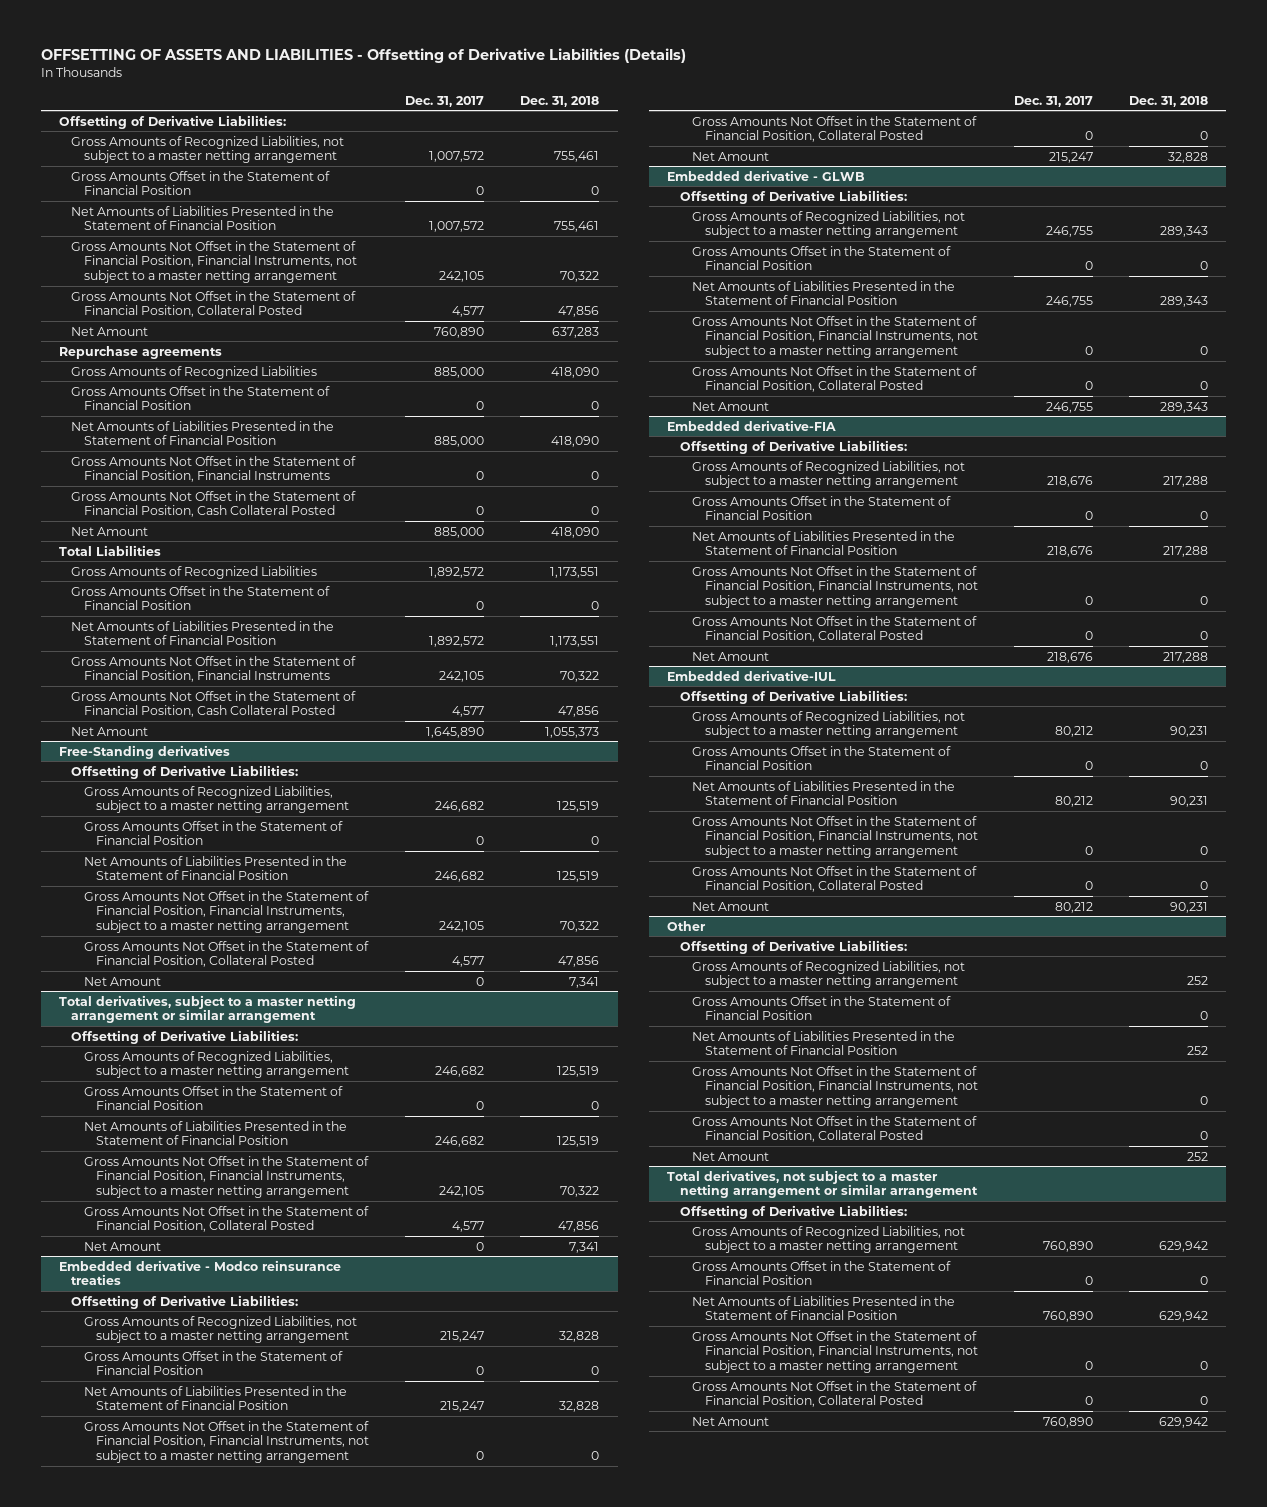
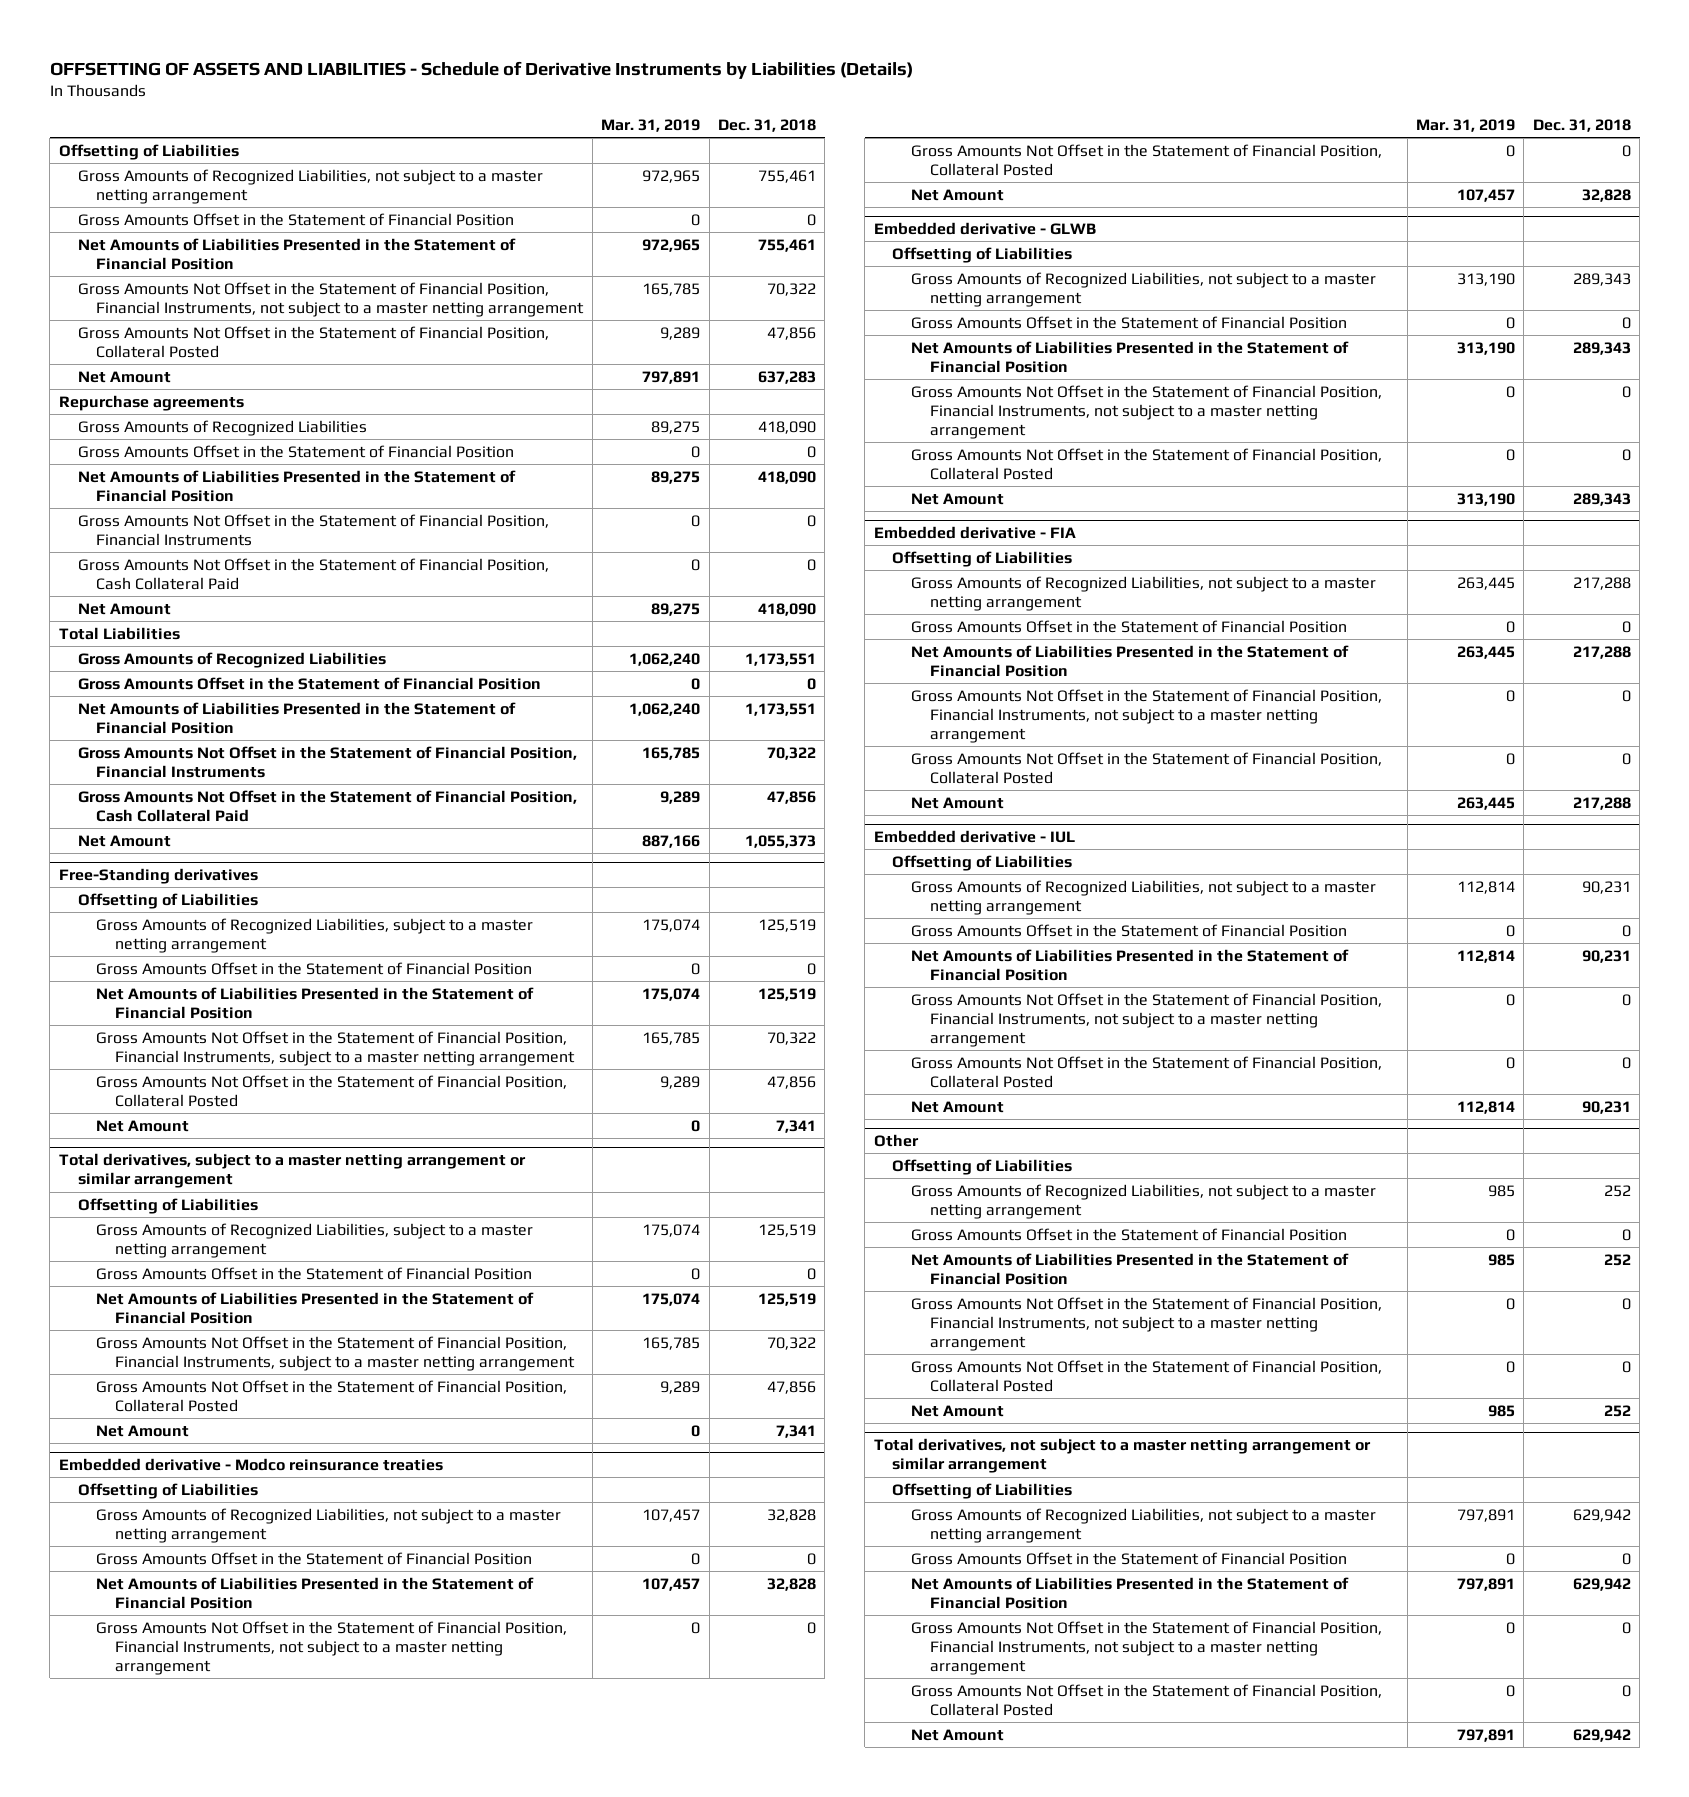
[40,48,686,64] OFFSETTING OF ASSETS AND LIABILITIES - Offsetting of Derivative Liabilities (Details) -> [49,60,913,79] OFFSETTING OF ASSETS AND LIABILITIES - Schedule of Derivative Instruments by Liabilities (Details)
[405,95,485,107] Dec. 31, 2017 -> none
none -> [601,118,701,132] Mar. 31, 2019
[58,114,286,129] Offsetting of Derivative Liabilities: -> [58,143,239,160] Offsetting of Liabilities
[71,490,357,518] Gross Amounts Not Offset in the Statement of Financial Position, Cash Collateral Posted -> [77,557,549,590] Gross Amounts Not Offset in the Statement of Financial Position, Cash Collateral Paid
[71,690,357,718] Gross Amounts Not Offset in the Statement of Financial Position, Cash Collateral Posted -> [77,789,577,822] Gross Amounts Not Offset in the Statement of Financial Position, Cash Collateral Paid
[71,764,299,779] Offsetting of Derivative Liabilities: -> [77,892,258,909] Offsetting of Liabilities
[71,1029,299,1044] Offsetting of Derivative Liabilities: -> [77,1197,258,1214] Offsetting of Liabilities
[71,1294,299,1309] Offsetting of Derivative Liabilities: -> [77,1482,258,1499] Offsetting of Liabilities
[679,189,907,204] Offsetting of Derivative Liabilities: -> [892,246,1073,263] Offsetting of Liabilities
[667,419,837,431] Embedded derivative-FIA -> [873,526,1076,540] Embedded derivative - FIA
[679,439,907,454] Offsetting of Derivative Liabilities: -> [892,550,1073,567] Offsetting of Liabilities
[667,669,837,681] Embedded derivative-IUL -> [873,830,1075,844] Embedded derivative - IUL
[679,689,907,704] Offsetting of Derivative Liabilities: -> [892,854,1073,871] Offsetting of Liabilities
[679,939,907,954] Offsetting of Derivative Liabilities: -> [892,1158,1073,1175] Offsetting of Liabilities
[679,1204,907,1219] Offsetting of Derivative Liabilities: -> [892,1482,1073,1499] Offsetting of Liabilities

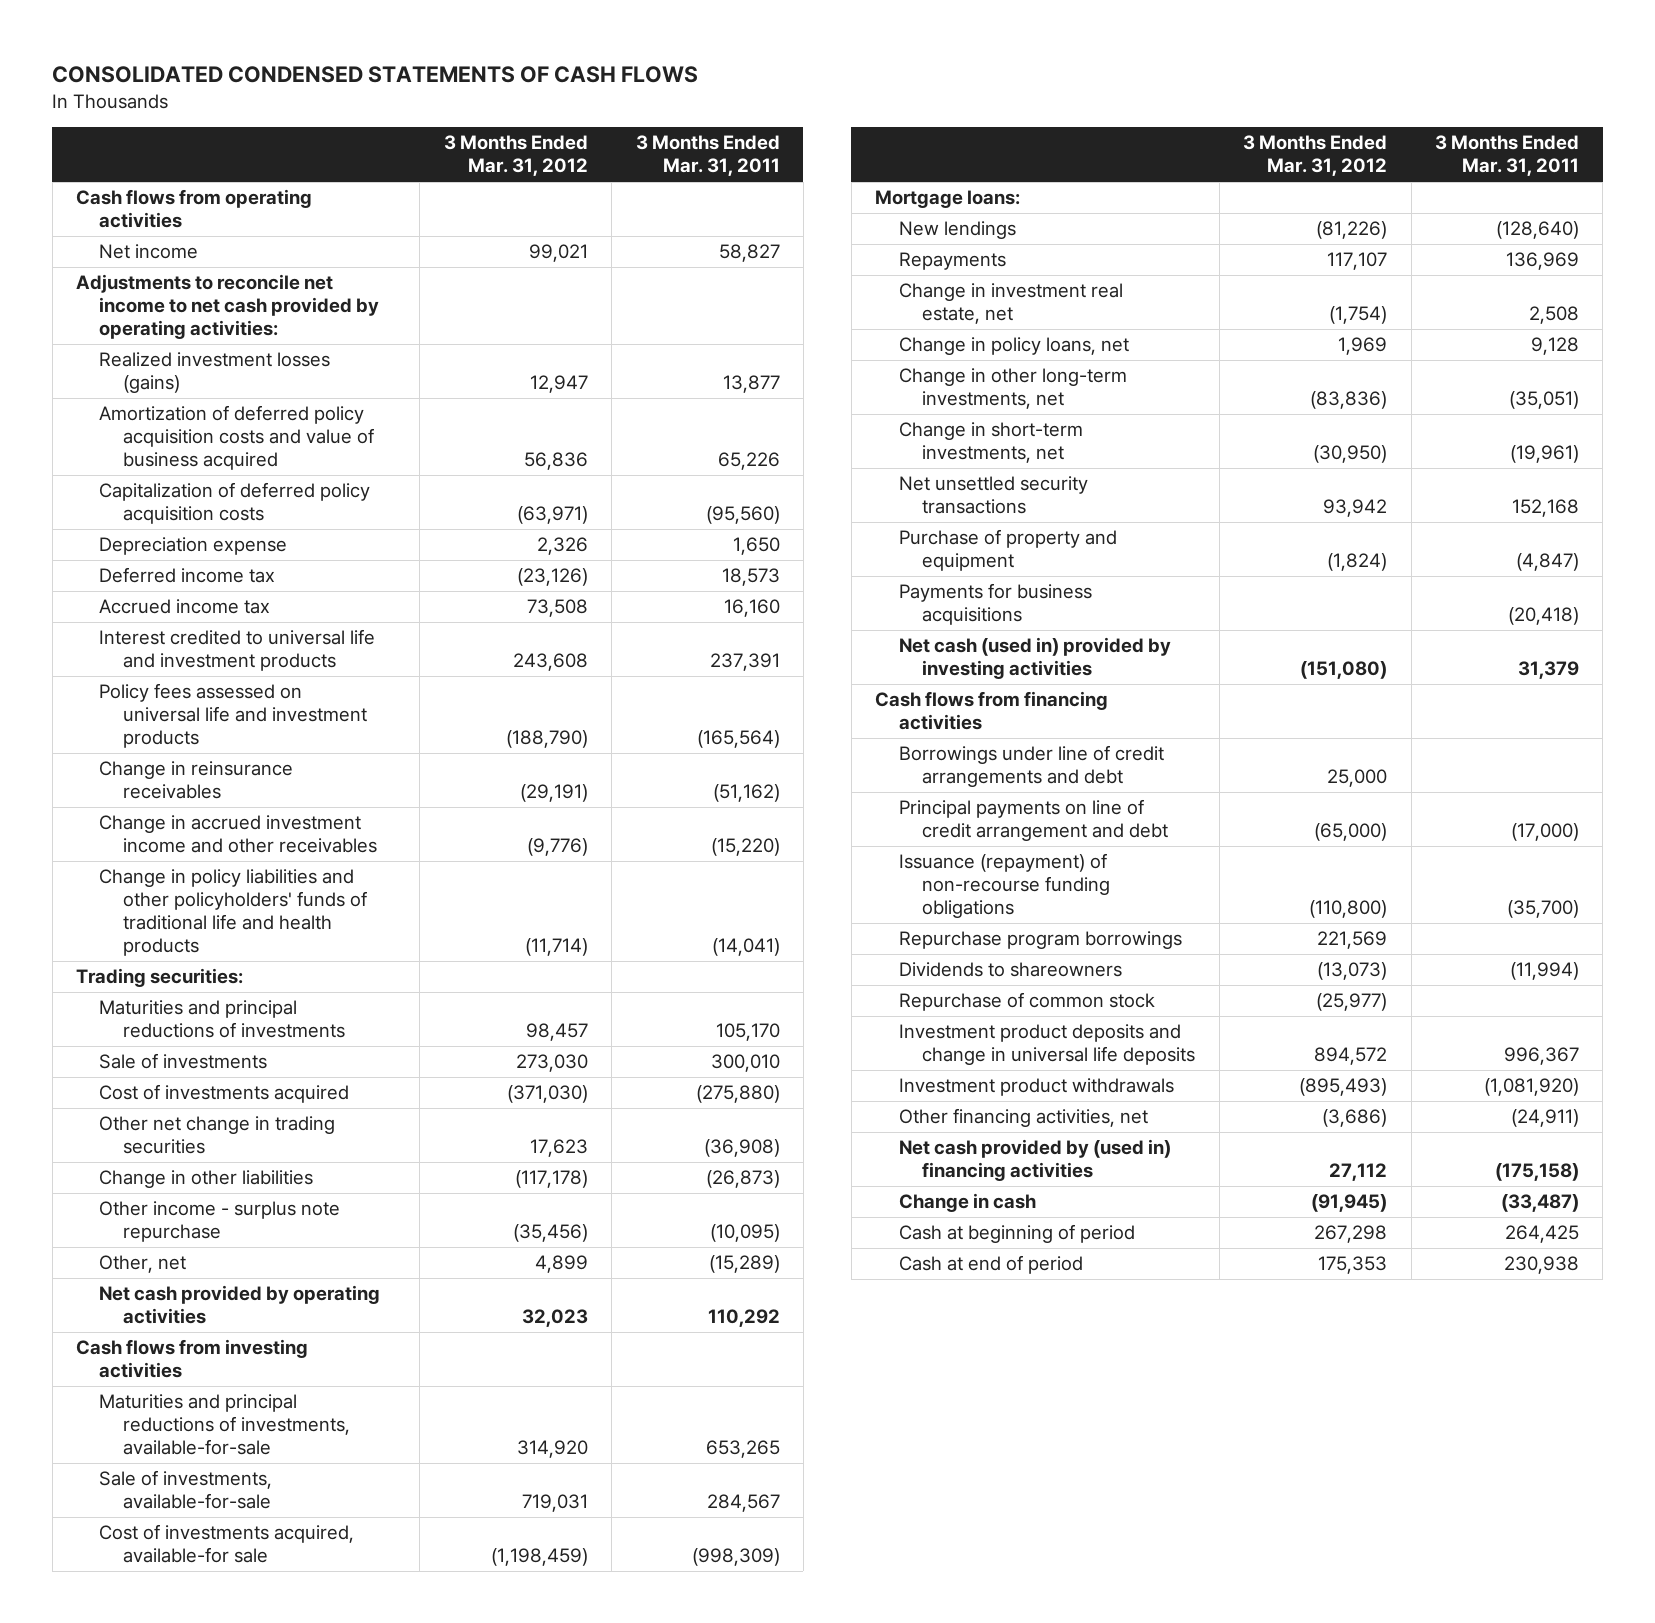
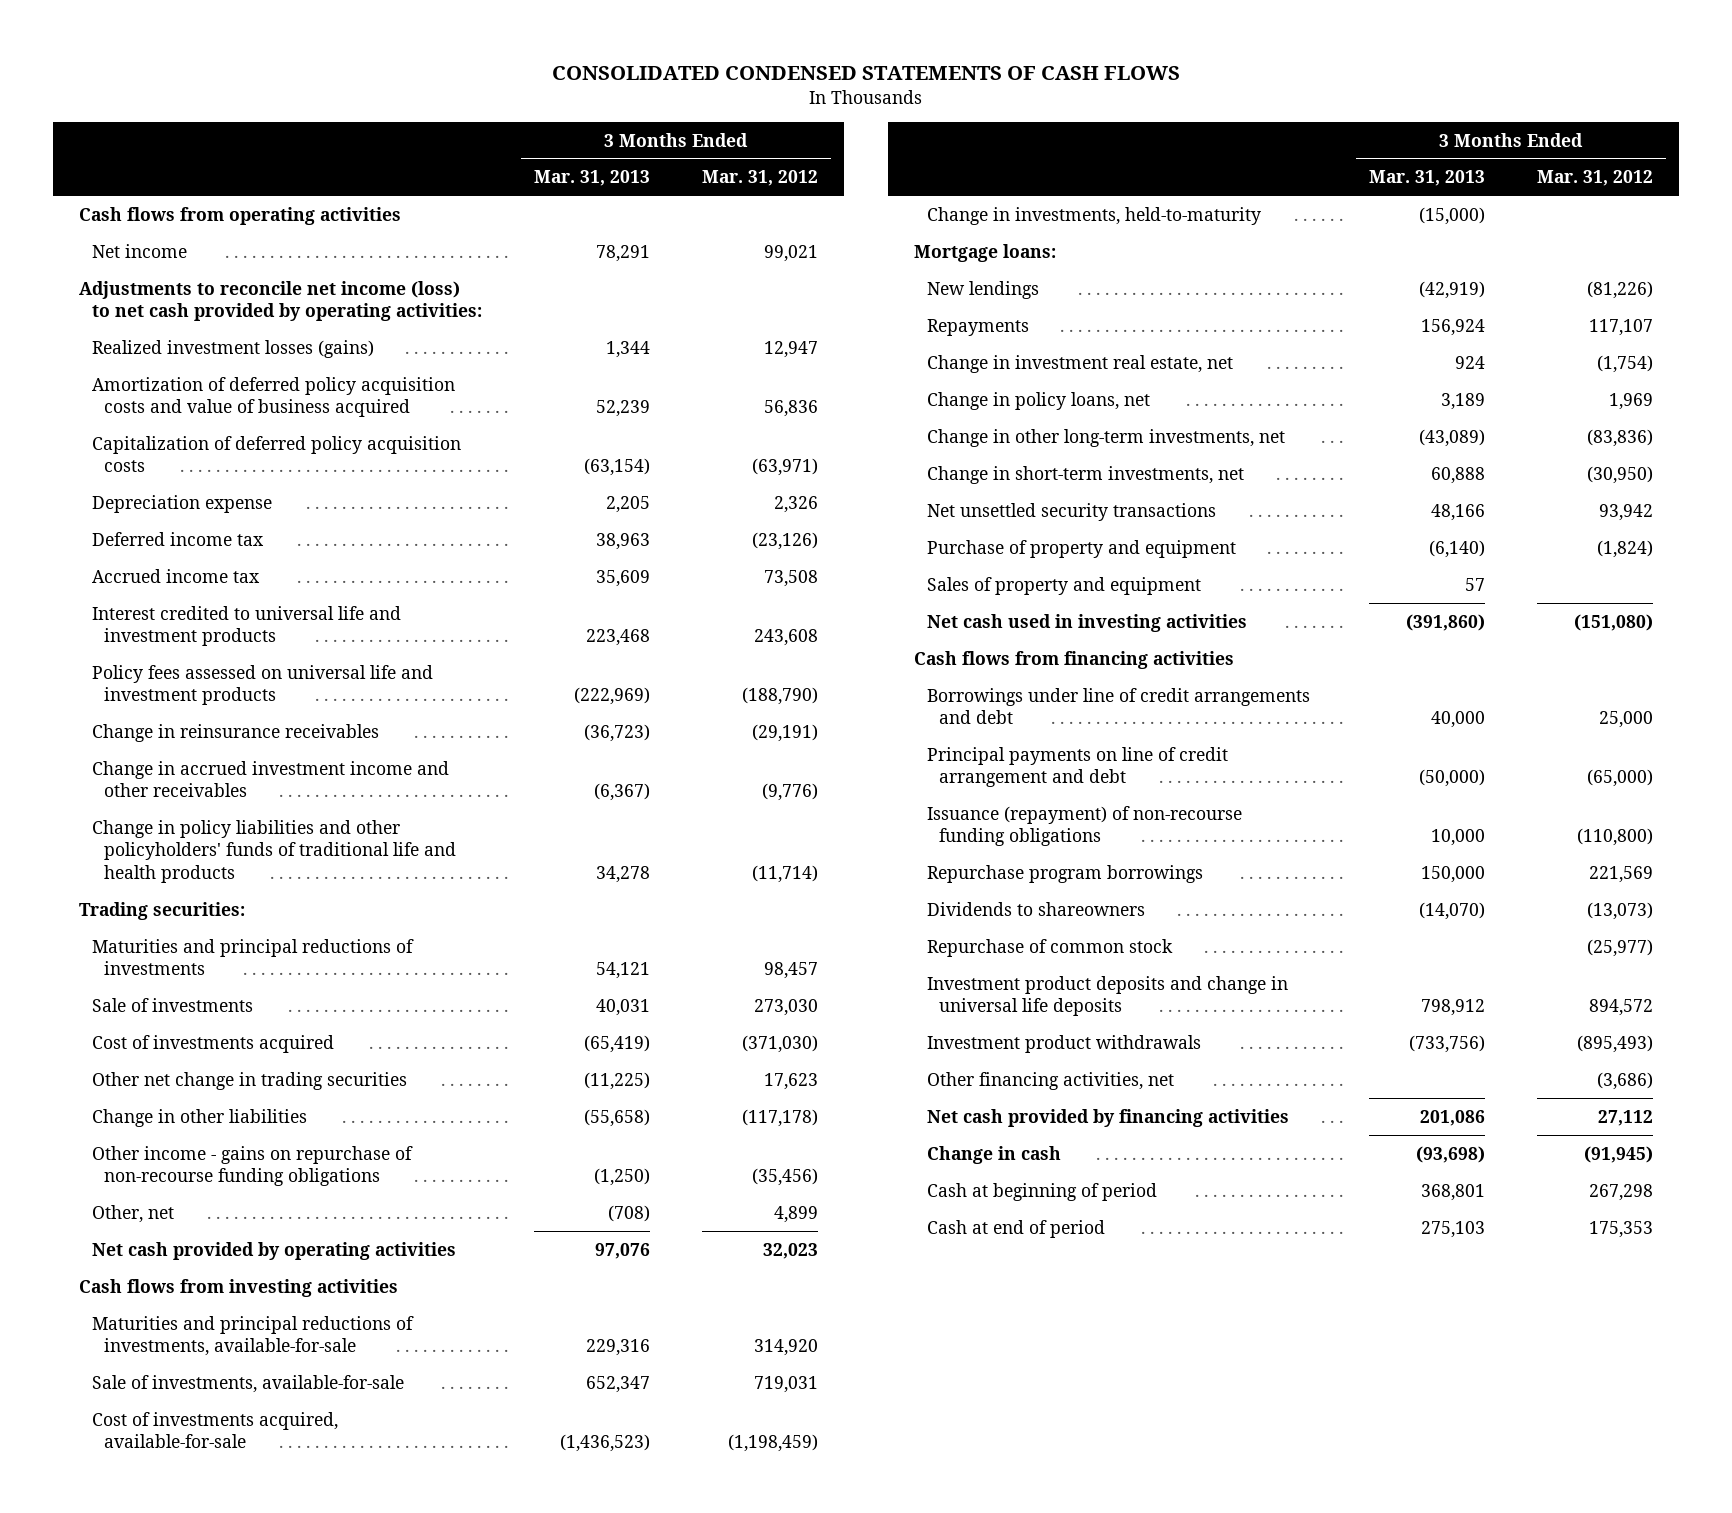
[635,135,780,177] 3 Months Ended Mar. 31, 2011 -> none
none -> [533,170,650,187] Mar. 31, 2013
[75,274,380,340] Adjustments to reconcile net income to net cash provided by operating activities: -> [79,280,482,322] Adjustments to reconcile net income (loss) to net cash provided by operating activities:
[99,1201,341,1243] Other income - surplus note repurchase -> [91,1145,413,1187] Other income - gains on repurchase of non-recourse funding obligations
[99,1524,355,1564] Cost of investments acquired, available-for sale -> [91,1411,338,1449] Cost of investments acquired, available-for-sale
none -> [926,206,1261,225] Change in investments, held-to-maturity
[898,583,1092,626] Payments for business acquisitions -> none
none -> [926,576,1201,595] Sales of property and equipment
[898,637,1171,680] Net cash (used in) provided by investing activities -> [926,613,1247,632] Net cash used in investing activities
[898,1139,1171,1182] Net cash provided by (used in) financing activities -> [926,1108,1289,1127] Net cash provided by financing activities

